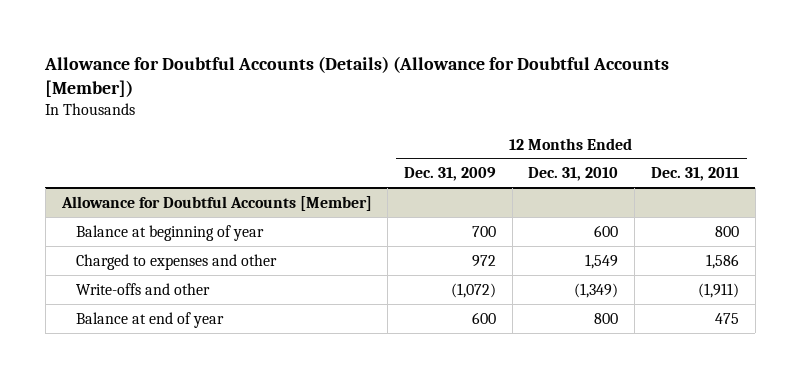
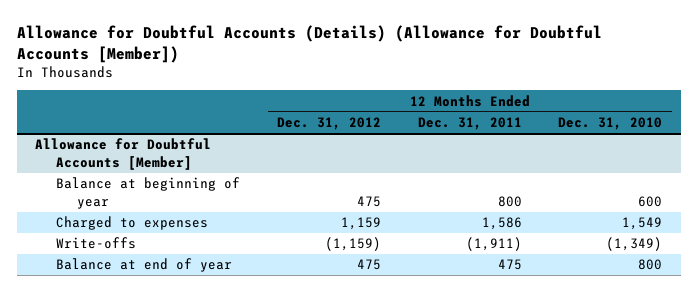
[404,167,497,182] Dec. 31, 2009 -> none
none -> [276,117,381,131] Dec. 31, 2012
[75,253,277,270] Charged to expenses and other -> [56,216,209,231] Charged to expenses
[75,282,210,295] Write-offs and other -> [56,237,137,250] Write-offs

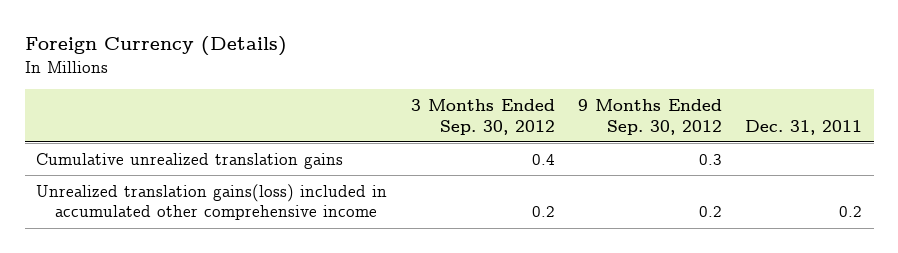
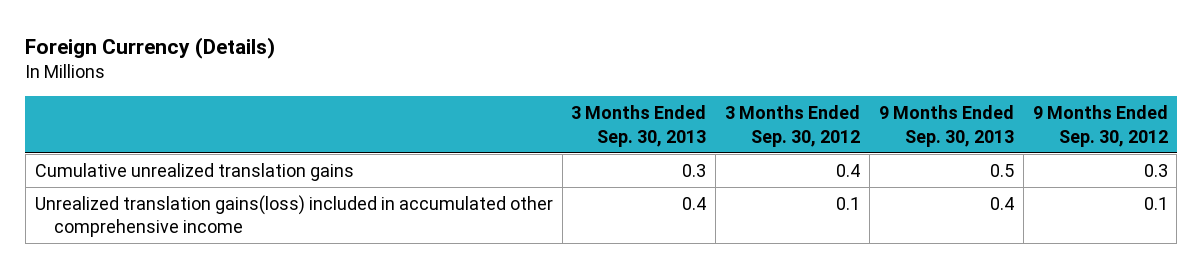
[745,119,863,135] Dec. 31, 2011 -> none
none -> [571,105,707,147] 3 Months Ended Sep. 30, 2013
none -> [878,105,1014,147] 9 Months Ended Sep. 30, 2013
[531,206,555,218] 0.2 -> [836,196,861,210] 0.1
[698,206,722,218] 0.2 -> [1143,196,1168,210] 0.1

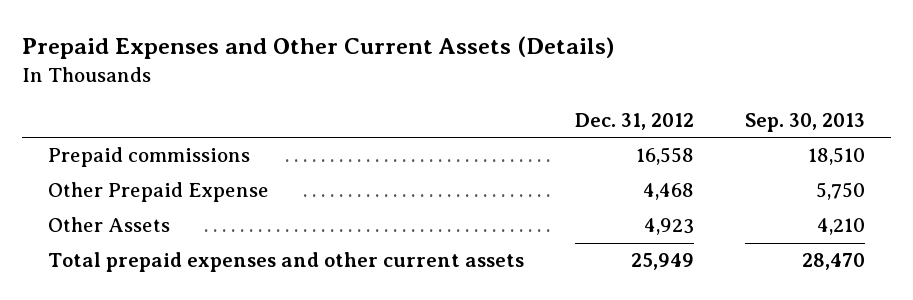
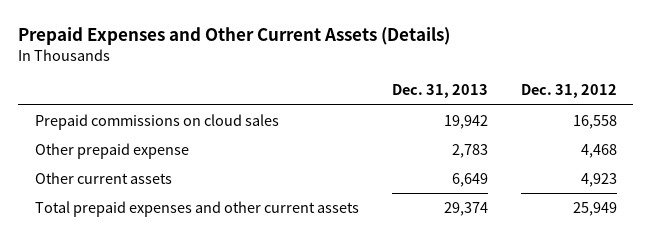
[745,112,866,132] Sep. 30, 2013 -> none
none -> [391,84,488,99] Dec. 31, 2013
[47,147,250,168] Prepaid commissions -> [34,114,279,131] Prepaid commissions on cloud sales
[47,182,269,203] Other Prepaid Expense -> [34,143,189,160] Other prepaid expense
[47,217,170,233] Other Assets -> [34,172,172,185] Other current assets

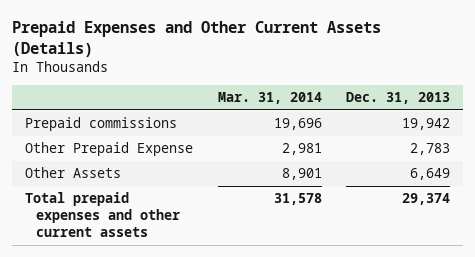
[520,84,617,99] Dec. 31, 2012 -> none
none -> [217,92,322,105] Mar. 31, 2014
[34,114,279,131] Prepaid commissions on cloud sales -> [24,117,177,132] Prepaid commissions
[34,143,189,160] Other prepaid expense -> [24,142,193,157] Other Prepaid Expense
[34,172,172,185] Other current assets -> [24,167,121,179] Other Assets

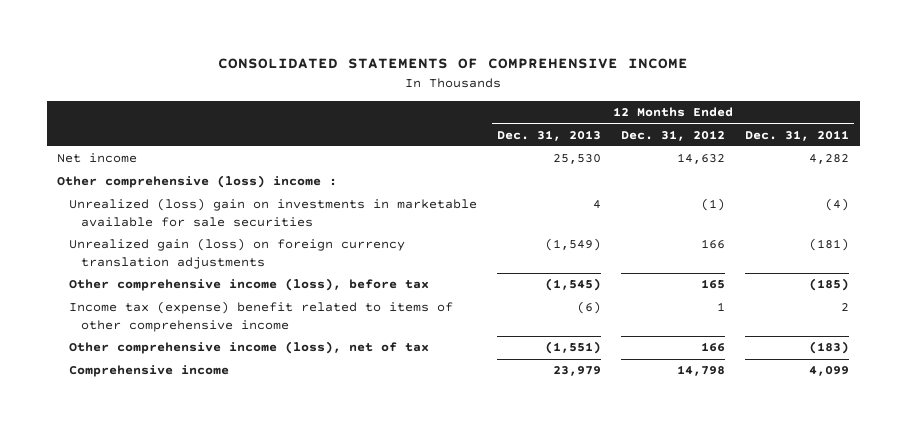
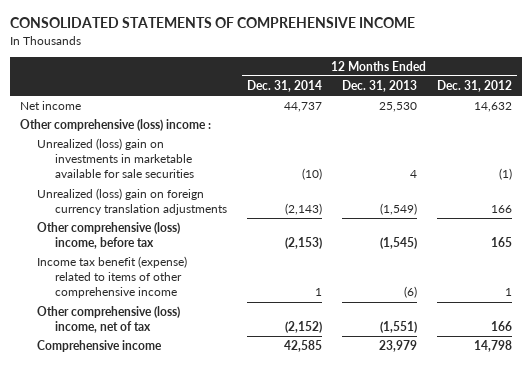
[745,129,850,141] Dec. 31, 2011 -> none
none -> [246,79,322,92] Dec. 31, 2014
[68,238,405,269] Unrealized gain (loss) on foreign currency translation adjustments -> [37,187,228,216] Unrealized (loss) gain on foreign currency translation adjustments
[68,278,429,292] Other comprehensive income (loss), before tax -> [37,221,181,250] Other comprehensive (loss) income, before tax
[68,301,453,332] Income tax (expense) benefit related to items of other comprehensive income -> [37,255,188,299] Income tax benefit (expense) related to items of other comprehensive income
[68,341,429,355] Other comprehensive income (loss), net of tax -> [37,305,181,334] Other comprehensive (loss) income, net of tax

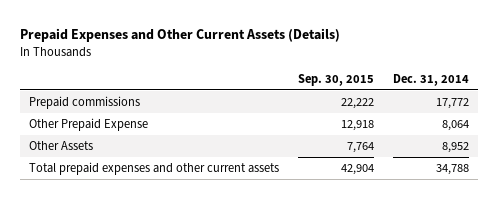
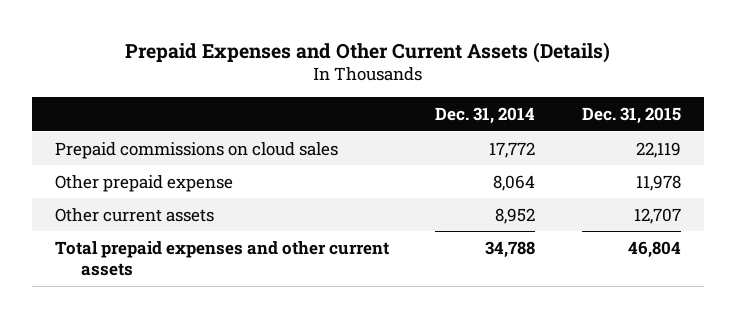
[297,73,374,86] Sep. 30, 2015 -> none
none -> [581,106,681,124] Dec. 31, 2015
[29,95,141,109] Prepaid commissions -> [54,141,338,159] Prepaid commissions on cloud sales
[29,117,149,131] Other Prepaid Expense -> [54,174,233,192] Other prepaid expense
[29,140,94,150] Other Assets -> [54,207,214,222] Other current assets

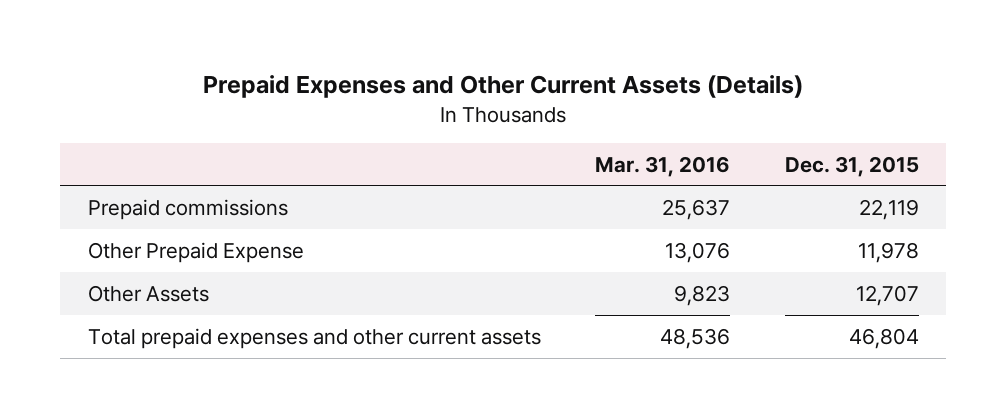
[435,106,536,124] Dec. 31, 2014 -> none
none -> [595,155,731,177] Mar. 31, 2016
[54,141,338,159] Prepaid commissions on cloud sales -> [87,198,288,220] Prepaid commissions
[54,174,233,192] Other prepaid expense -> [87,241,304,263] Other Prepaid Expense
[54,207,214,222] Other current assets -> [87,284,209,302] Other Assets

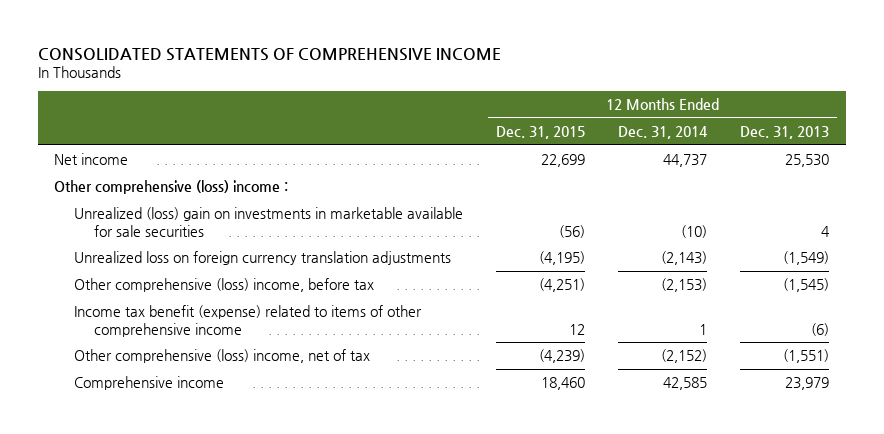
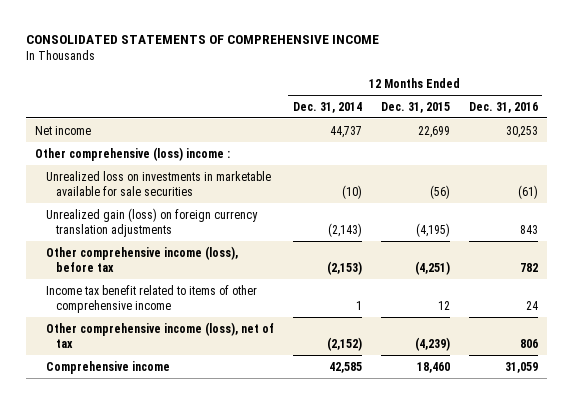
[740,126,830,140] Dec. 31, 2013 -> none
none -> [468,101,538,113] Dec. 31, 2016
[74,207,464,237] Unrealized (loss) gain on investments in marketable available for sale securities -> [45,170,271,197] Unrealized loss on investments in marketable available for sale securities
[74,251,452,266] Unrealized loss on foreign currency translation adjustments -> [45,207,258,238] Unrealized gain (loss) on foreign currency translation adjustments
[74,278,375,293] Other comprehensive (loss) income, before tax -> [45,245,238,273] Other comprehensive income (loss), before tax
[74,305,423,337] Income tax benefit (expense) related to items of other comprehensive income -> [45,284,257,314] Income tax benefit related to items of other comprehensive income
[74,349,371,364] Other comprehensive (loss) income, net of tax -> [45,321,274,349] Other comprehensive income (loss), net of tax

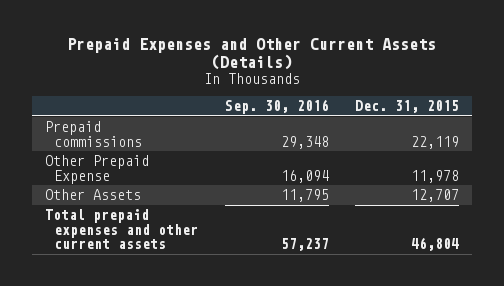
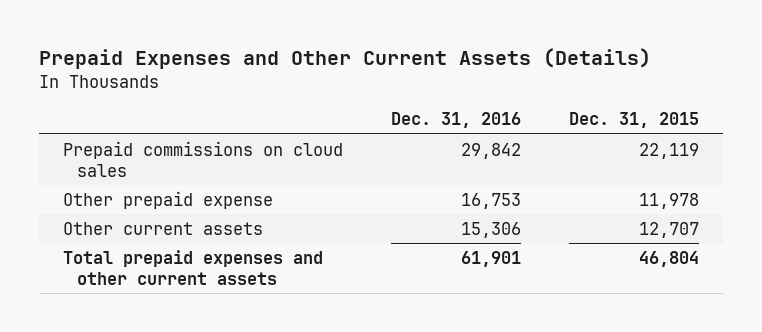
[224,99,329,115] Sep. 30, 2016 -> none
none -> [390,112,521,129] Dec. 31, 2016
[45,121,143,147] Prepaid commissions -> [62,140,343,177] Prepaid commissions on cloud sales
[45,155,150,184] Other Prepaid Expense -> [62,190,273,209] Other prepaid expense
[45,189,142,201] Other Assets -> [62,221,263,235] Other current assets

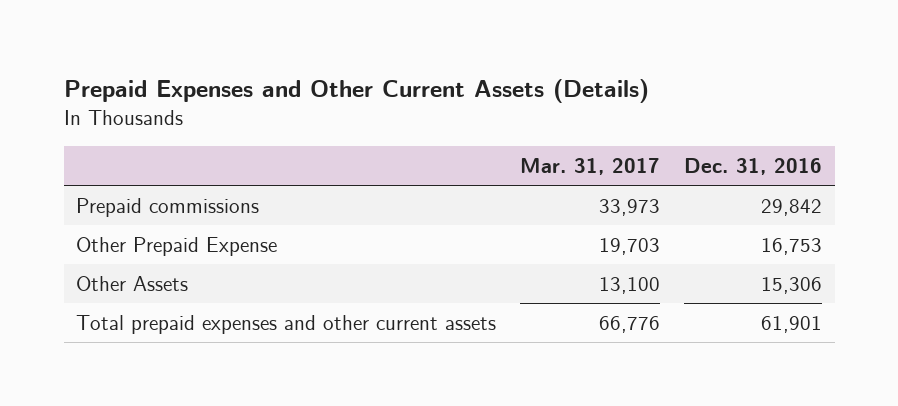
[569,112,700,129] Dec. 31, 2015 -> none
none -> [520,157,661,175] Mar. 31, 2017
[62,140,343,177] Prepaid commissions on cloud sales -> [75,197,259,217] Prepaid commissions
[62,190,273,209] Other prepaid expense -> [75,236,277,256] Other Prepaid Expense
[62,221,263,235] Other current assets -> [75,275,188,291] Other Assets

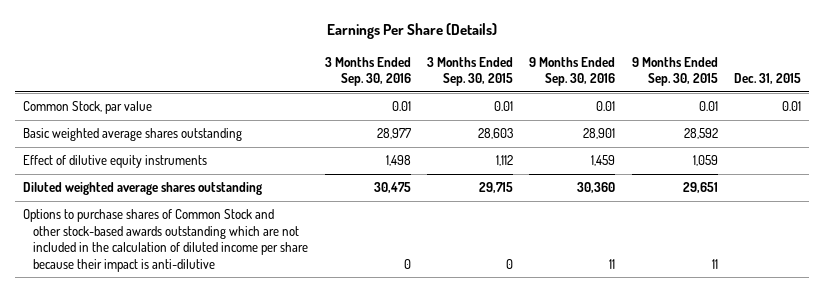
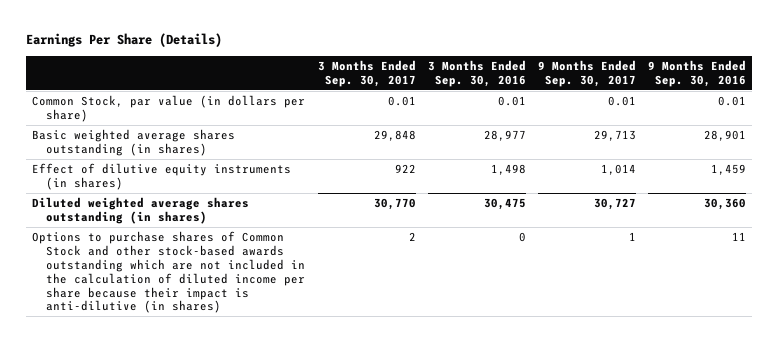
[427,56,514,87] 3 Months Ended Sep. 30, 2015 -> none
[631,56,718,87] 9 Months Ended Sep. 30, 2015 -> none
[734,73,802,85] Dec. 31, 2015 -> none
none -> [317,59,416,87] 3 Months Ended Sep. 30, 2017
none -> [538,59,637,87] 9 Months Ended Sep. 30, 2017
[23,101,153,115] Common Stock, par value -> [32,95,306,122] Common Stock, par value (in dollars per share)
[23,128,243,142] Basic weighted average shares outstanding -> [32,129,236,156] Basic weighted average shares outstanding (in shares)
[23,155,208,169] Effect of dilutive equity instruments -> [32,163,292,190] Effect of dilutive equity instruments (in shares)
[23,182,263,196] Diluted weighted average shares outstanding -> [32,197,250,224] Diluted weighted average shares outstanding (in shares)
[23,209,309,272] Options to purchase shares of Common Stock and other stock-based awards outstanding which are not included in the calculation of diluted income per share because their impact is anti-dilutive -> [32,231,305,314] Options to purchase shares of Common Stock and other stock-based awards outstanding which are not included in the calculation of diluted income per share because their impact is anti-dilutive (in shares)

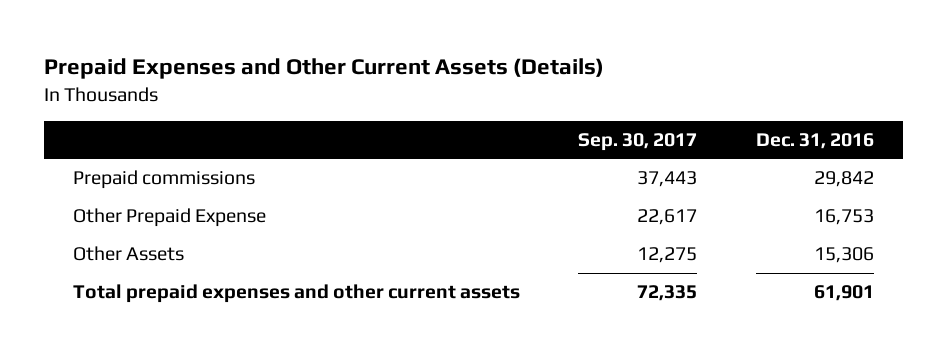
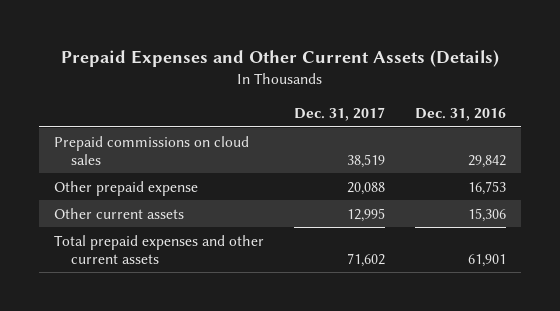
[578,132,698,151] Sep. 30, 2017 -> none
none -> [293,107,385,122] Dec. 31, 2017
[72,170,255,190] Prepaid commissions -> [53,135,249,165] Prepaid commissions on cloud sales
[72,208,266,228] Other Prepaid Expense -> [53,180,198,196] Other prepaid expense
[72,246,184,262] Other Assets -> [53,207,184,219] Other current assets

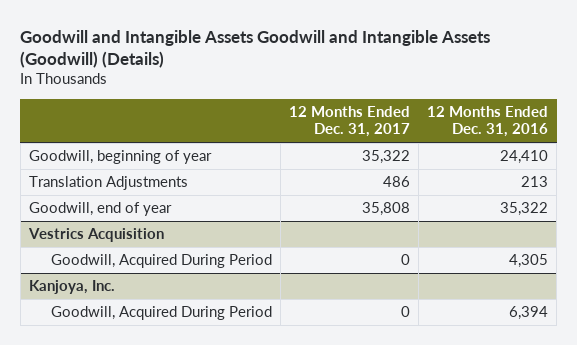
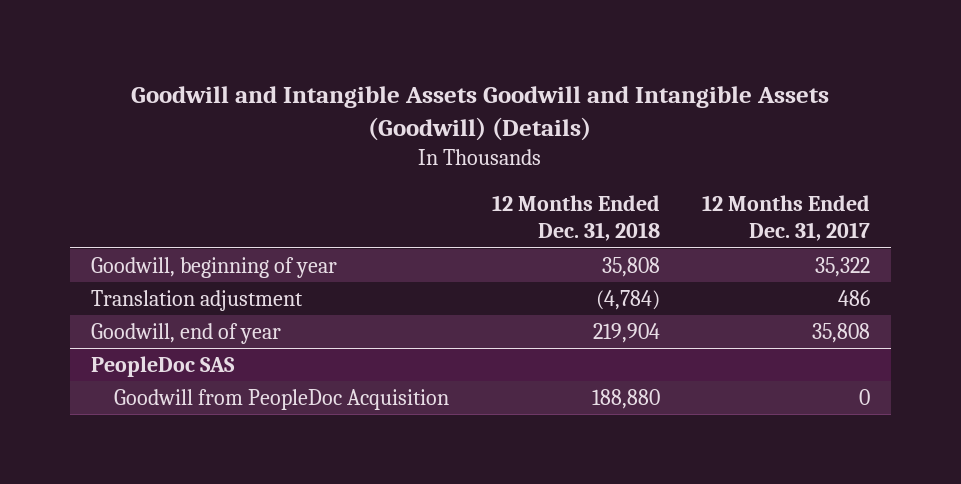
[426,105,548,138] 12 Months Ended Dec. 31, 2016 -> none
none -> [491,194,660,242] 12 Months Ended Dec. 31, 2018
[29,176,189,191] Translation Adjustments -> [90,289,303,311] Translation adjustment
[28,228,165,243] Vestrics Acquisition -> none
[29,280,116,295] Kanjoya, Inc. -> none
[50,306,272,321] Goodwill, Acquired During Period -> none
none -> [90,355,235,377] PeopleDoc SAS
[50,254,272,269] Goodwill, Acquired During Period -> [114,388,450,410] Goodwill from PeopleDoc Acquisition

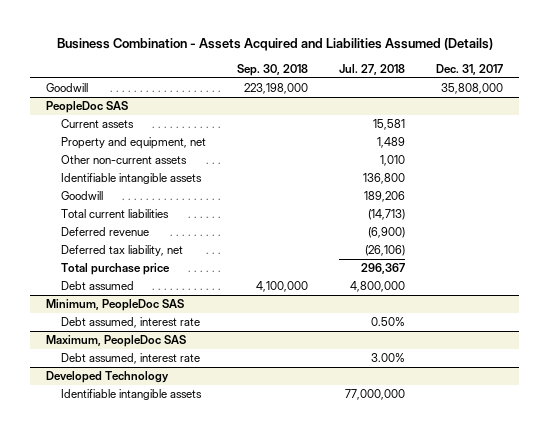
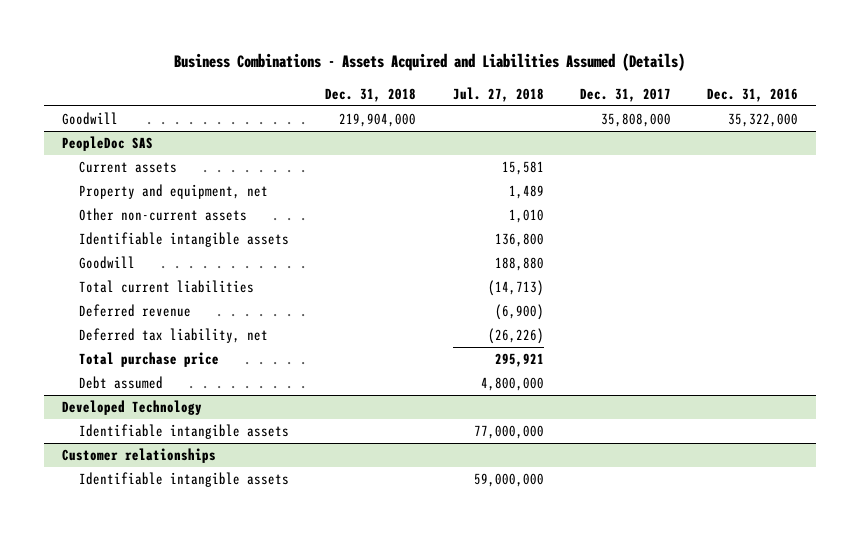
[56,38,493,52] Business Combination - Assets Acquired and Liabilities Assumed (Details) -> [174,52,686,71] Business Combinations - Assets Acquired and Liabilities Assumed (Details)
[236,64,308,77] Sep. 30, 2018 -> none
none -> [325,87,417,102] Dec. 31, 2018
none -> [706,87,798,102] Dec. 31, 2016
[364,191,406,203] 189,206 -> [494,257,544,272] 188,880
[365,245,406,257] (26,106) -> [487,328,544,345] (26,226)
[361,263,406,275] 296,367 -> [494,353,544,368] 295,921
[46,299,185,312] Minimum, PeopleDoc SAS -> none
[60,317,200,329] Debt assumed, interest rate -> none
[46,335,187,348] Maximum, PeopleDoc SAS -> none
[60,353,200,365] Debt assumed, interest rate -> none
none -> [62,448,217,464] Customer relationships
none -> [79,472,290,488] Identifiable intangible assets

